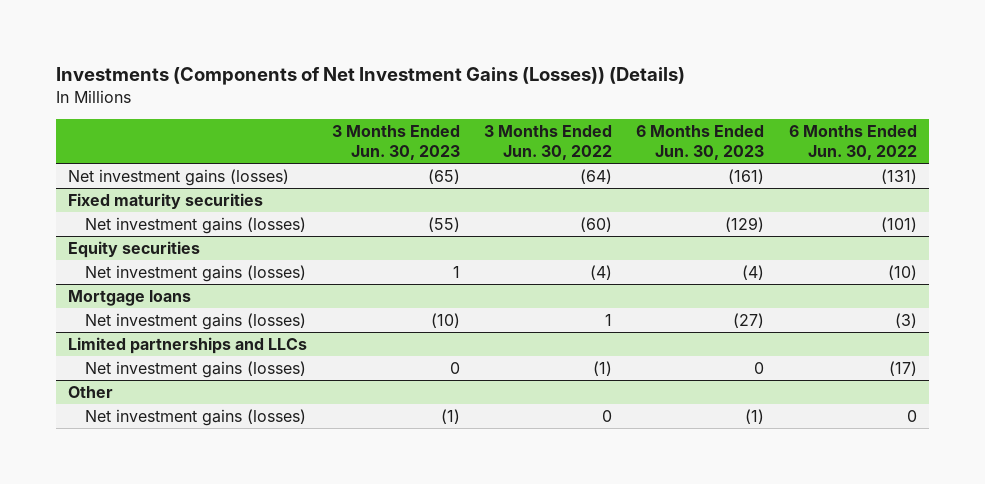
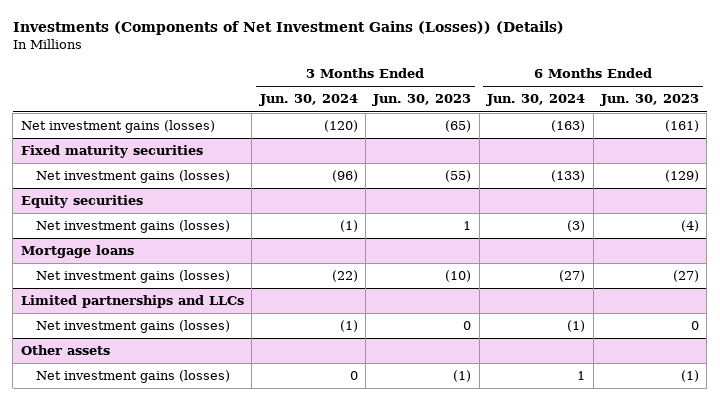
[484,125,613,161] 3 Months Ended Jun. 30, 2022 -> none
[788,125,917,161] 6 Months Ended Jun. 30, 2022 -> none
none -> [258,94,358,107] Jun. 30, 2024
none -> [486,94,586,107] Jun. 30, 2024
[68,385,114,398] Other -> [20,345,110,356] Other assets

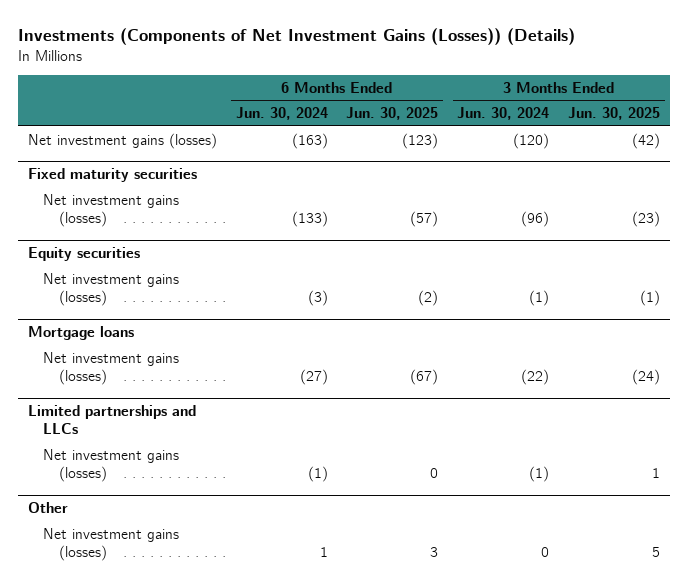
[372,94,472,107] Jun. 30, 2023 -> none
[599,94,699,107] Jun. 30, 2023 -> none
none -> [346,107,439,121] Jun. 30, 2025
none -> [568,107,661,121] Jun. 30, 2025
[20,345,110,356] Other assets -> [27,501,68,513] Other

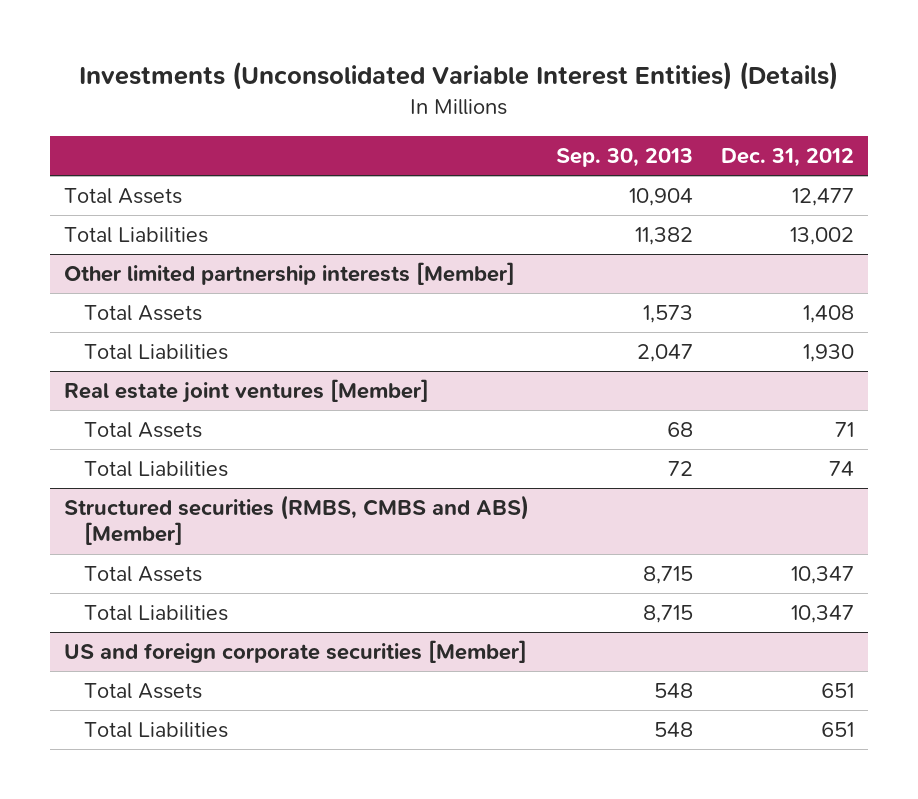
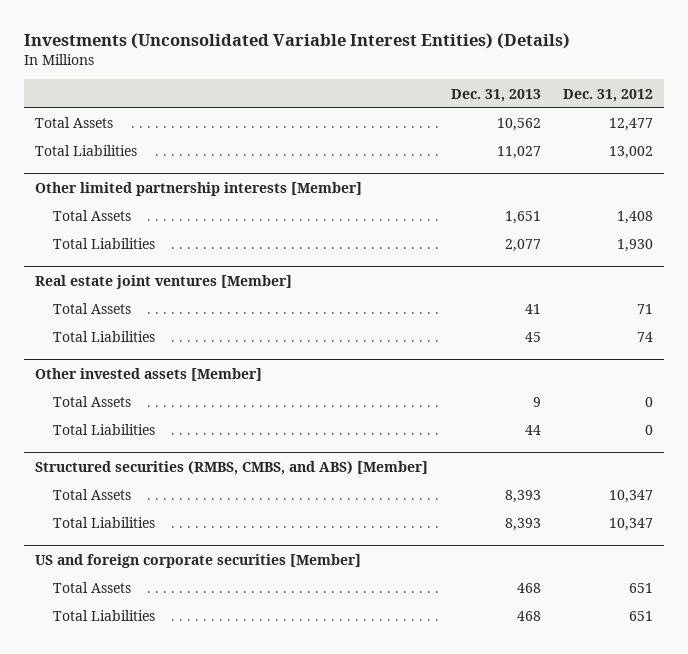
[556,147,694,167] Sep. 30, 2013 -> none
none -> [450,88,541,102] Dec. 31, 2013
none -> [35,367,263,381] Other invested assets [Member]
none -> [52,396,131,408] Total Assets
none -> [52,424,155,436] Total Liabilities
[63,495,529,546] Structured securities (RMBS, CMBS and ABS) [Member] -> [35,460,429,475] Structured securities (RMBS, CMBS, and ABS) [Member]

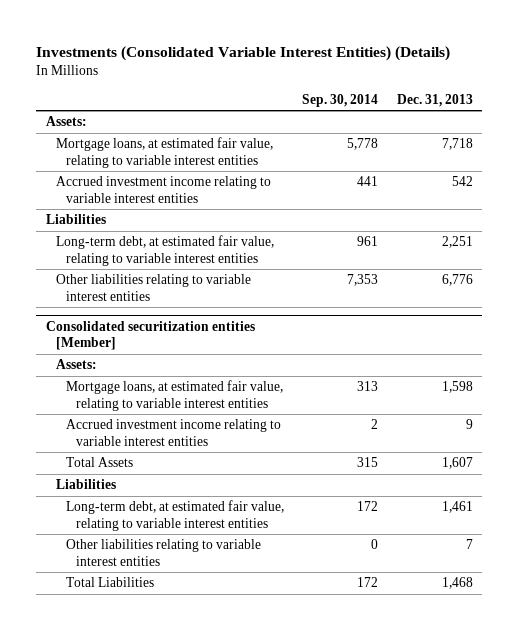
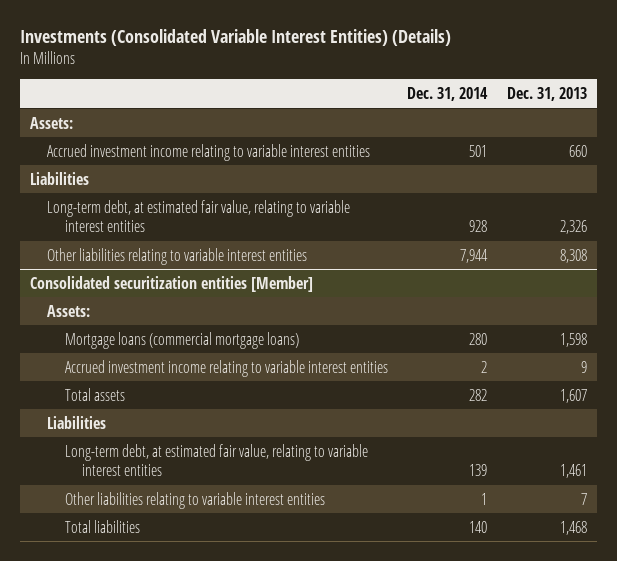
[302,93,379,107] Sep. 30, 2014 -> none
none -> [407,86,489,101] Dec. 31, 2014
[55,137,273,168] Mortgage loans, at estimated fair value, relating to variable interest entities -> none
[451,176,473,187] 542 -> [569,144,588,157] 660
[441,236,473,249] 2,251 -> [560,220,588,235] 2,326
[441,274,473,287] 6,776 -> [560,248,588,263] 8,308
[65,380,283,411] Mortgage loans, at estimated fair value, relating to variable interest entities -> [64,331,299,349] Mortgage loans (commercial mortgage loans)
[65,457,133,468] Total Assets -> [64,387,125,401] Total assets
[65,577,154,588] Total Liabilities -> [64,519,140,533] Total liabilities

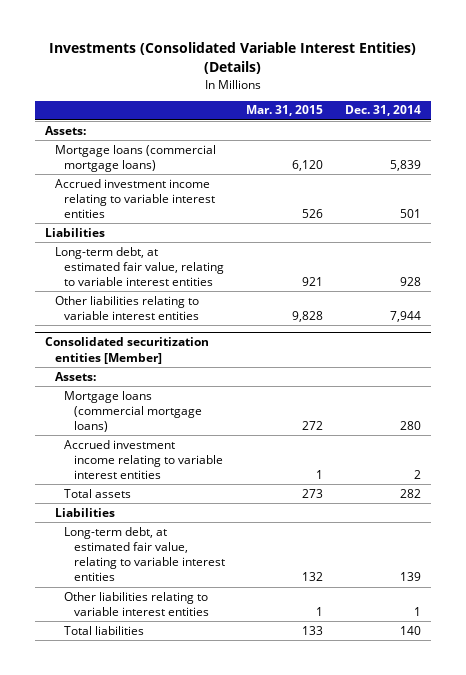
[507,86,588,101] Dec. 31, 2013 -> none
none -> [246,105,324,117] Mar. 31, 2015
none -> [54,144,216,172] Mortgage loans (commercial mortgage loans)

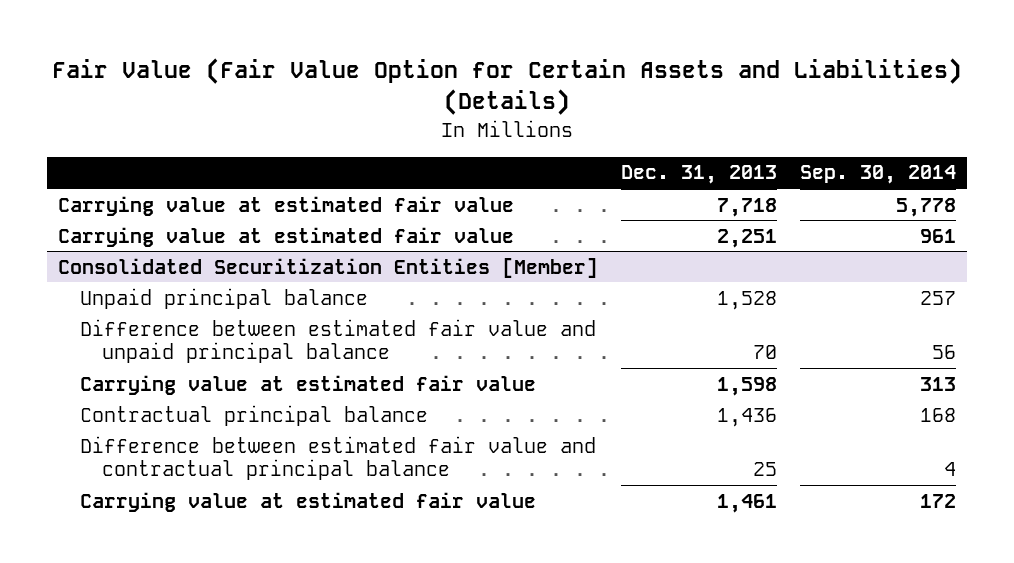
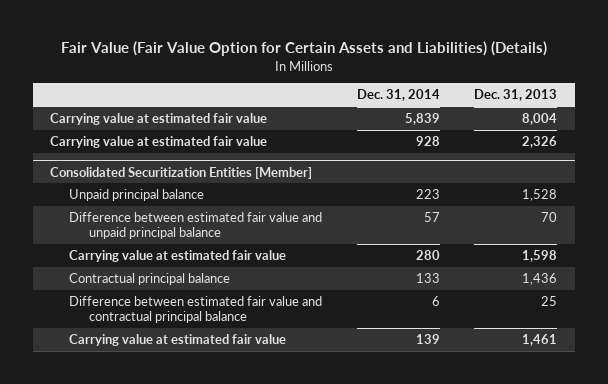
[799,165,956,185] Sep. 30, 2014 -> none
none -> [356,89,440,102] Dec. 31, 2014
[717,197,778,217] 7,718 -> [522,112,558,125] 8,004
[717,228,778,248] 2,251 -> [522,135,558,148] 2,326

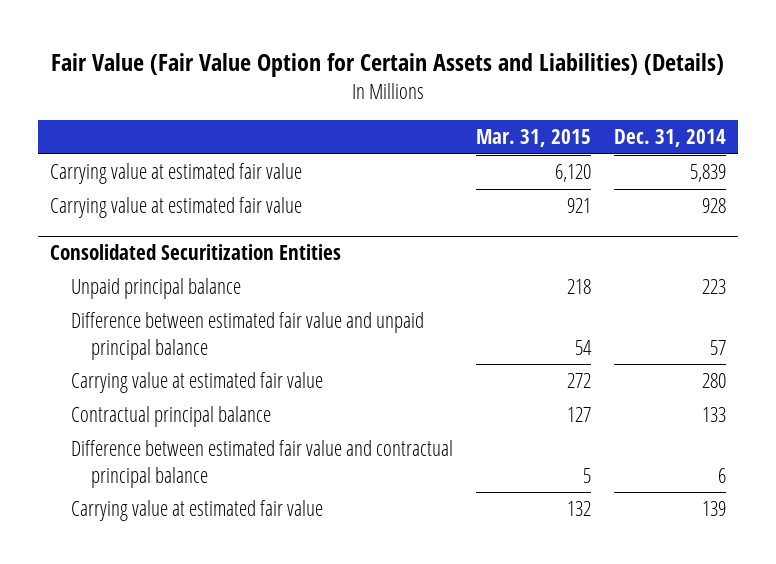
[474,89,558,102] Dec. 31, 2013 -> none
none -> [475,129,591,148] Mar. 31, 2015
[50,166,313,179] Consolidated Securitization Entities [Member] -> [50,244,342,261] Consolidated Securitization Entities

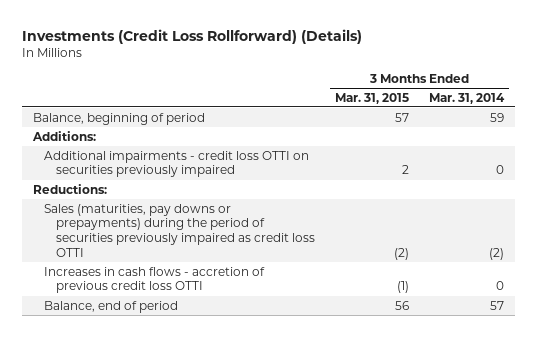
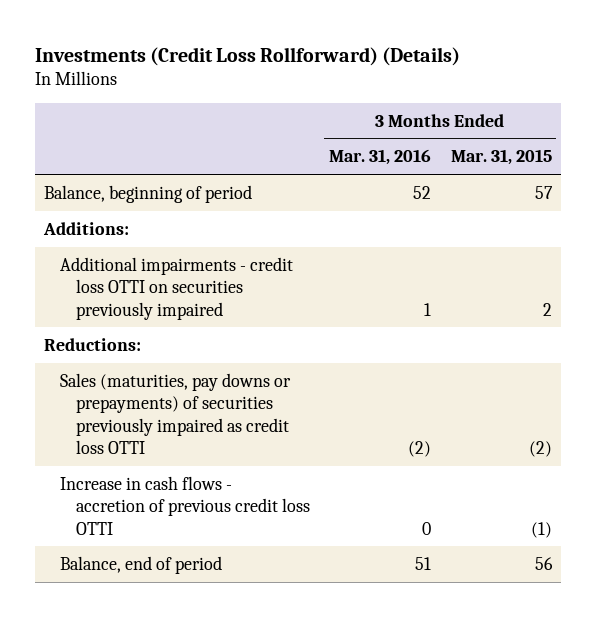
[429,92,506,104] Mar. 31, 2014 -> none
none -> [329,149,432,166] Mar. 31, 2016
[44,203,315,258] Sales (maturities, pay downs or prepayments) during the period of securities previously impaired as credit loss OTTI -> [60,372,292,454] Sales (maturities, pay downs or prepayments) of securities previously impaired as credit loss OTTI
[44,266,266,294] Increases in cash flows - accretion of previous credit loss OTTI -> [60,475,311,535] Increase in cash flows - accretion of previous credit loss OTTI

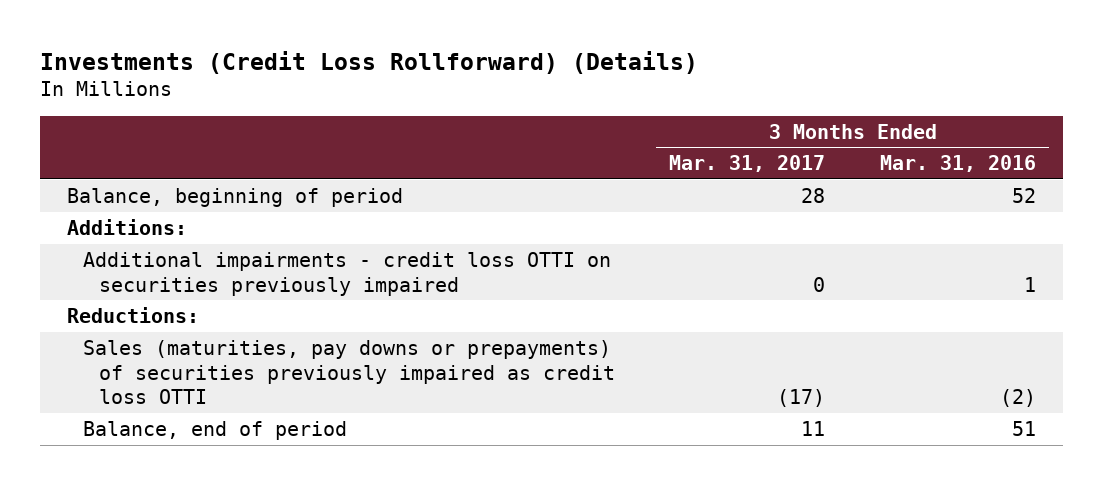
[450,149,552,166] Mar. 31, 2015 -> none
none -> [669,155,826,173] Mar. 31, 2017
[60,475,311,535] Increase in cash flows - accretion of previous credit loss OTTI -> none

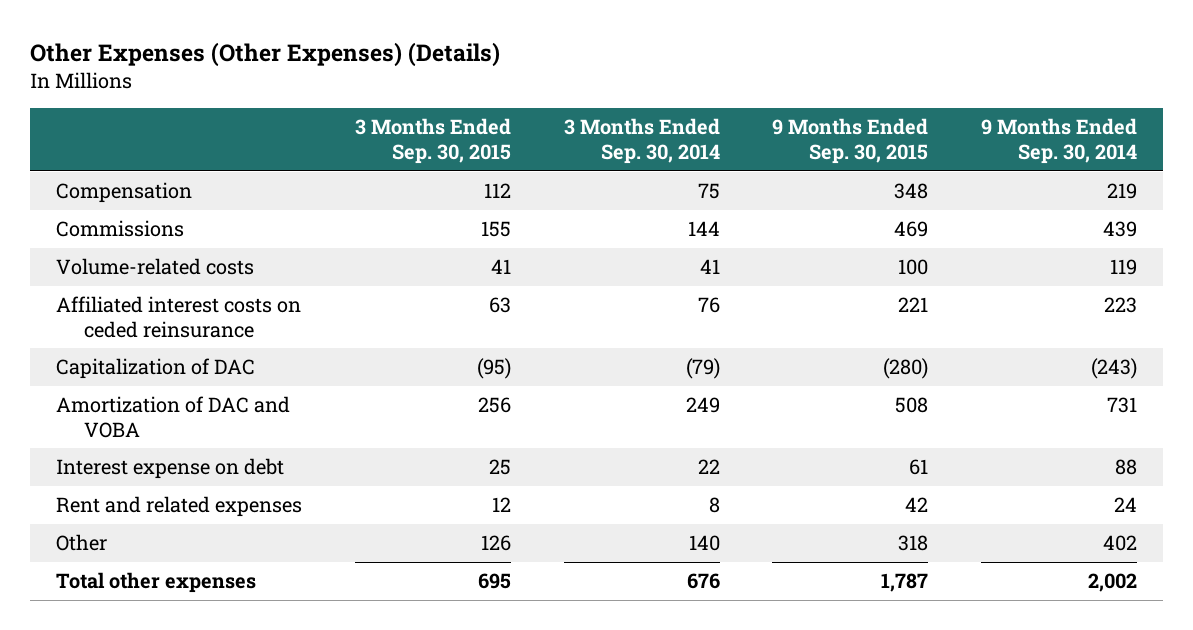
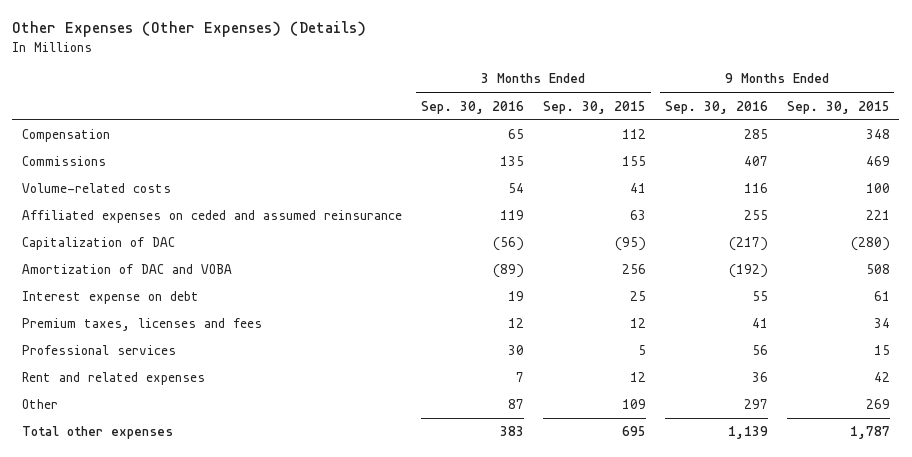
[563,118,720,164] 3 Months Ended Sep. 30, 2014 -> none
[980,118,1137,164] 9 Months Ended Sep. 30, 2014 -> none
none -> [420,100,524,114] Sep. 30, 2016
none -> [664,100,768,114] Sep. 30, 2016
[56,296,302,338] Affiliated interest costs on ceded reinsurance -> [21,210,402,224] Affiliated expenses on ceded and assumed reinsurance
none -> [21,318,262,332] Premium taxes, licenses and fees
none -> [21,345,176,356] Professional services
[480,535,511,552] 126 -> [621,399,646,410] 109
[898,535,929,552] 318 -> [865,399,890,410] 269

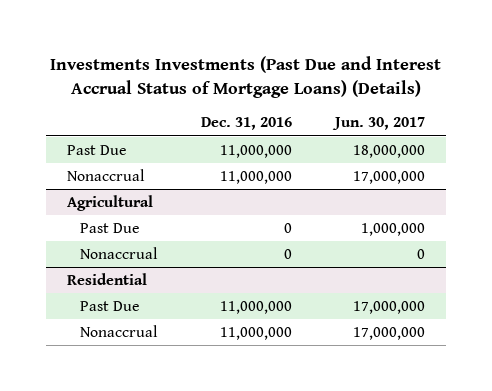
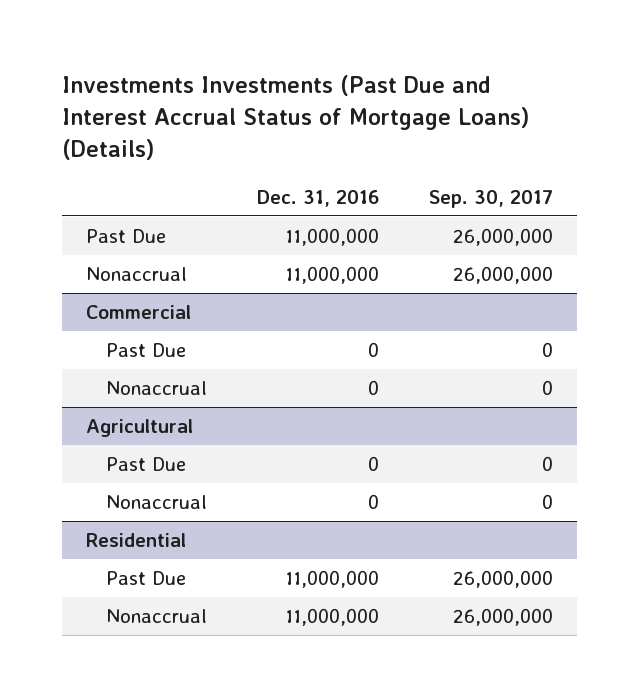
[331,117,425,131] Jun. 30, 2017 -> none
none -> [428,189,553,208] Sep. 30, 2017
none -> [86,305,192,320] Commercial
none -> [106,343,187,358] Past Due
none -> [106,381,208,396] Nonaccrual

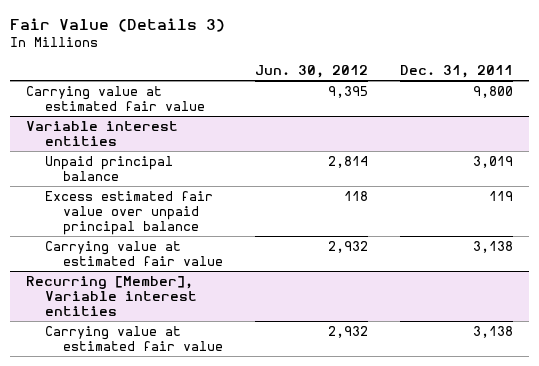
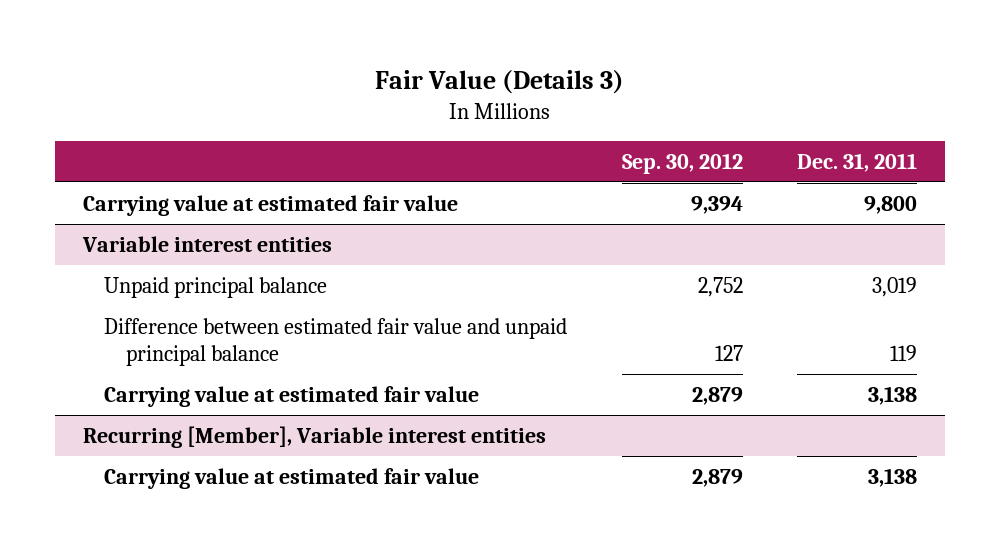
[254,65,368,79] Jun. 30, 2012 -> none
none -> [621,152,743,174] Sep. 30, 2012
[44,190,213,236] Excess estimated fair value over unpaid principal balance -> [104,317,568,367] Difference between estimated fair value and unpaid principal balance

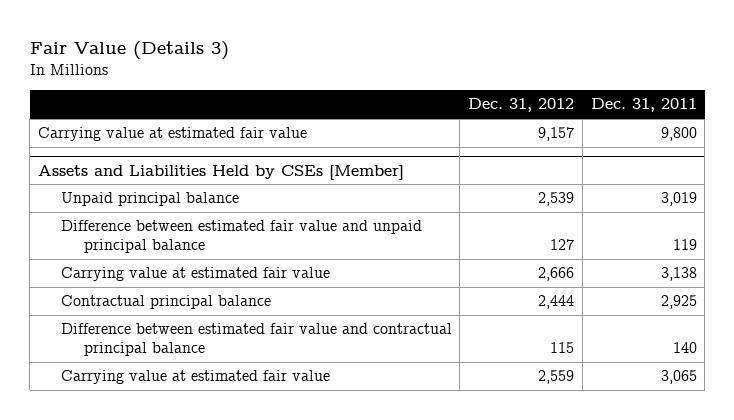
[621,152,743,174] Sep. 30, 2012 -> none
none -> [468,98,575,113] Dec. 31, 2012
[81,235,332,252] Variable interest entities -> none
none -> [37,164,404,180] Assets and Liabilities Held by CSEs [Member]
[82,425,546,448] Recurring [Member], Variable interest entities -> none
none -> [60,295,271,310] Contractual principal balance
none -> [60,323,452,356] Difference between estimated fair value and contractual principal balance
[868,467,918,487] 3,138 -> [660,370,697,385] 3,065

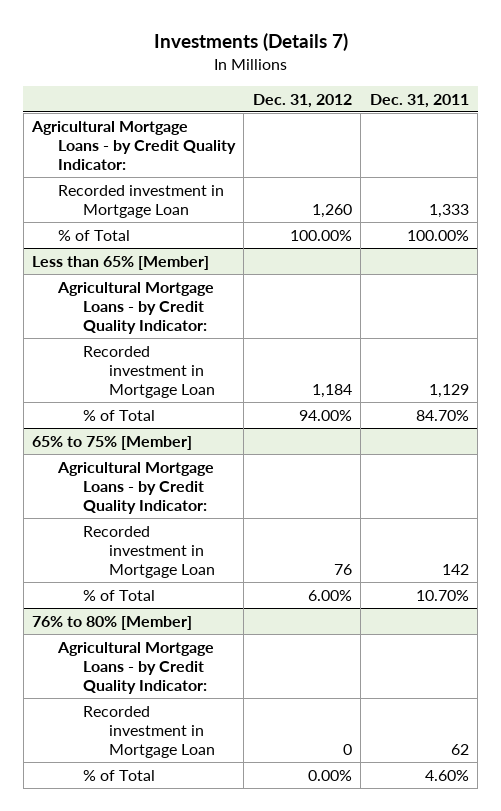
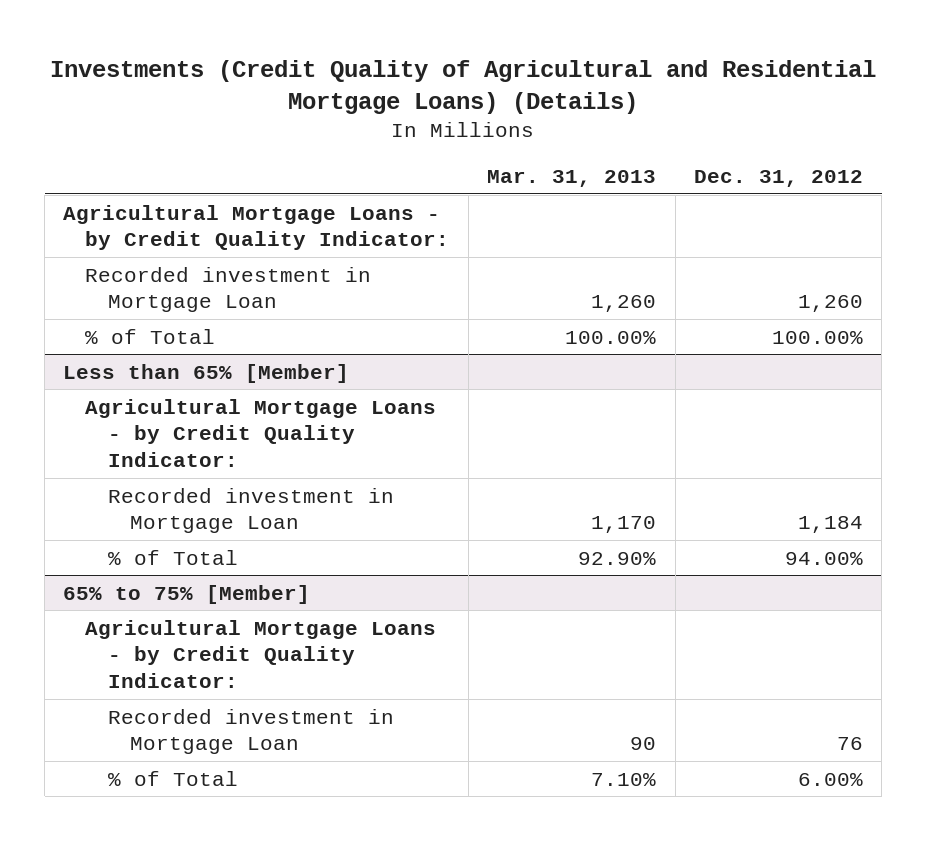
[153,33,348,52] Investments (Details 7) -> [50,59,877,115] Investments (Credit Quality of Agricultural and Residential Mortgage Loans) (Details)
[369,93,469,108] Dec. 31, 2011 -> none
none -> [487,169,657,187] Mar. 31, 2013
[32,615,193,630] 76% to 80% [Member] -> none
[56,641,214,694] Agricultural Mortgage Loans - by Credit Quality Indicator: -> none
[83,705,215,758] Recorded investment in Mortgage Loan -> none
[83,769,156,781] % of Total -> none

